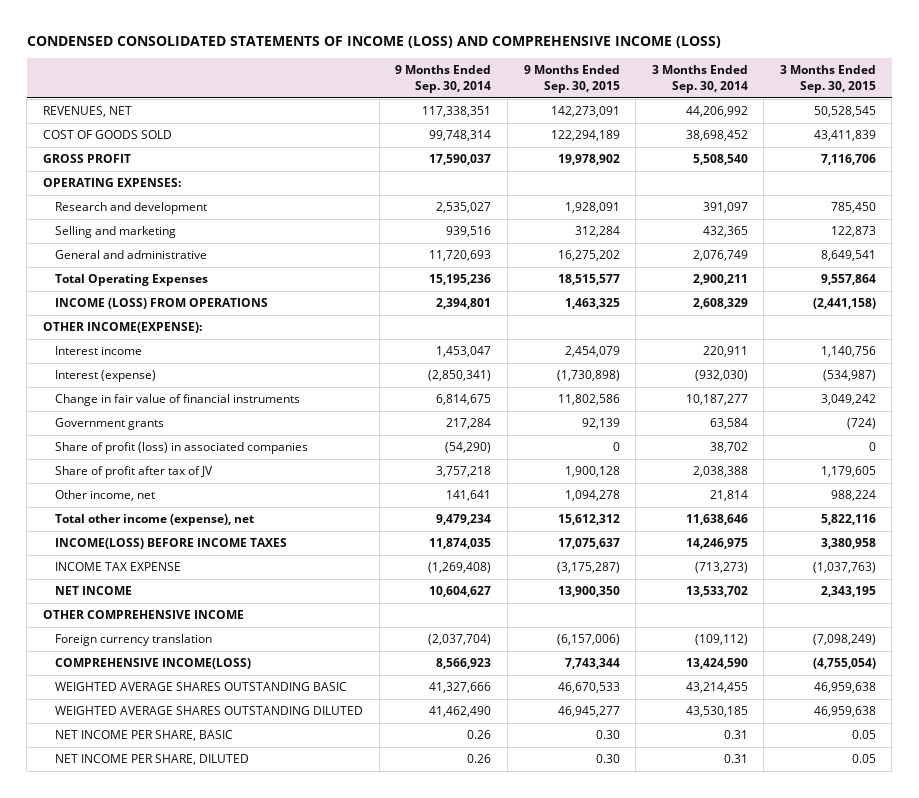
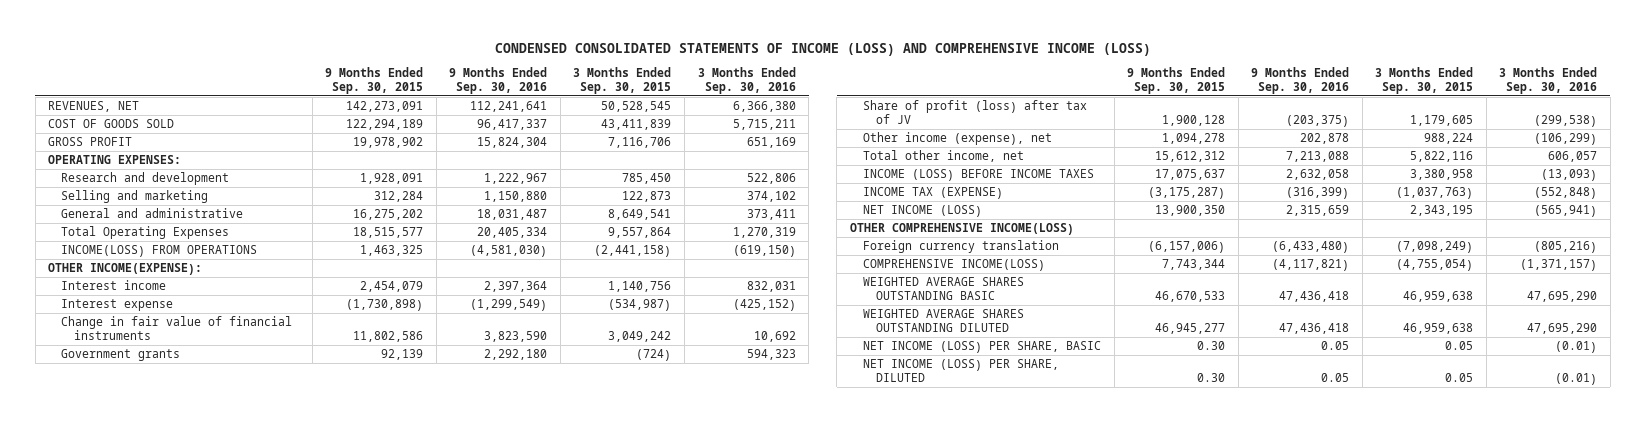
[395,65,492,94] 9 Months Ended Sep. 30, 2014 -> none
[651,65,748,94] 3 Months Ended Sep. 30, 2014 -> none
none -> [449,66,548,95] 9 Months Ended Sep. 30, 2016
none -> [697,66,796,95] 3 Months Ended Sep. 30, 2016
[55,298,269,310] INCOME (LOSS) FROM OPERATIONS -> [61,244,258,257] INCOME(LOSS) FROM OPERATIONS
[55,370,157,383] Interest (expense) -> [61,298,174,311] Interest expense
[55,442,309,455] Share of profit (loss) in associated companies -> none
[55,466,214,479] Share of profit after tax of JV -> [862,99,1087,125] Share of profit (loss) after tax of JV
[55,490,156,502] Other income, net -> [862,131,1052,145] Other income (expense), net
[55,514,255,527] Total other income (expense), net -> [862,149,1024,162] Total other income, net
[55,538,288,550] INCOME(LOSS) BEFORE INCOME TAXES -> [862,168,1094,181] INCOME (LOSS) BEFORE INCOME TAXES
[55,562,182,572] INCOME TAX EXPENSE -> [862,186,1003,199] INCOME TAX (EXPENSE)
[55,586,133,596] NET INCOME -> [862,204,982,217] NET INCOME (LOSS)
[43,610,245,620] OTHER COMPREHENSIVE INCOME -> [849,222,1074,235] OTHER COMPREHENSIVE INCOME(LOSS)
[55,730,234,742] NET INCOME PER SHARE, BASIC -> [862,340,1101,353] NET INCOME (LOSS) PER SHARE, BASIC
[55,754,250,766] NET INCOME PER SHARE, DILUTED -> [862,358,1059,383] NET INCOME (LOSS) PER SHARE, DILUTED

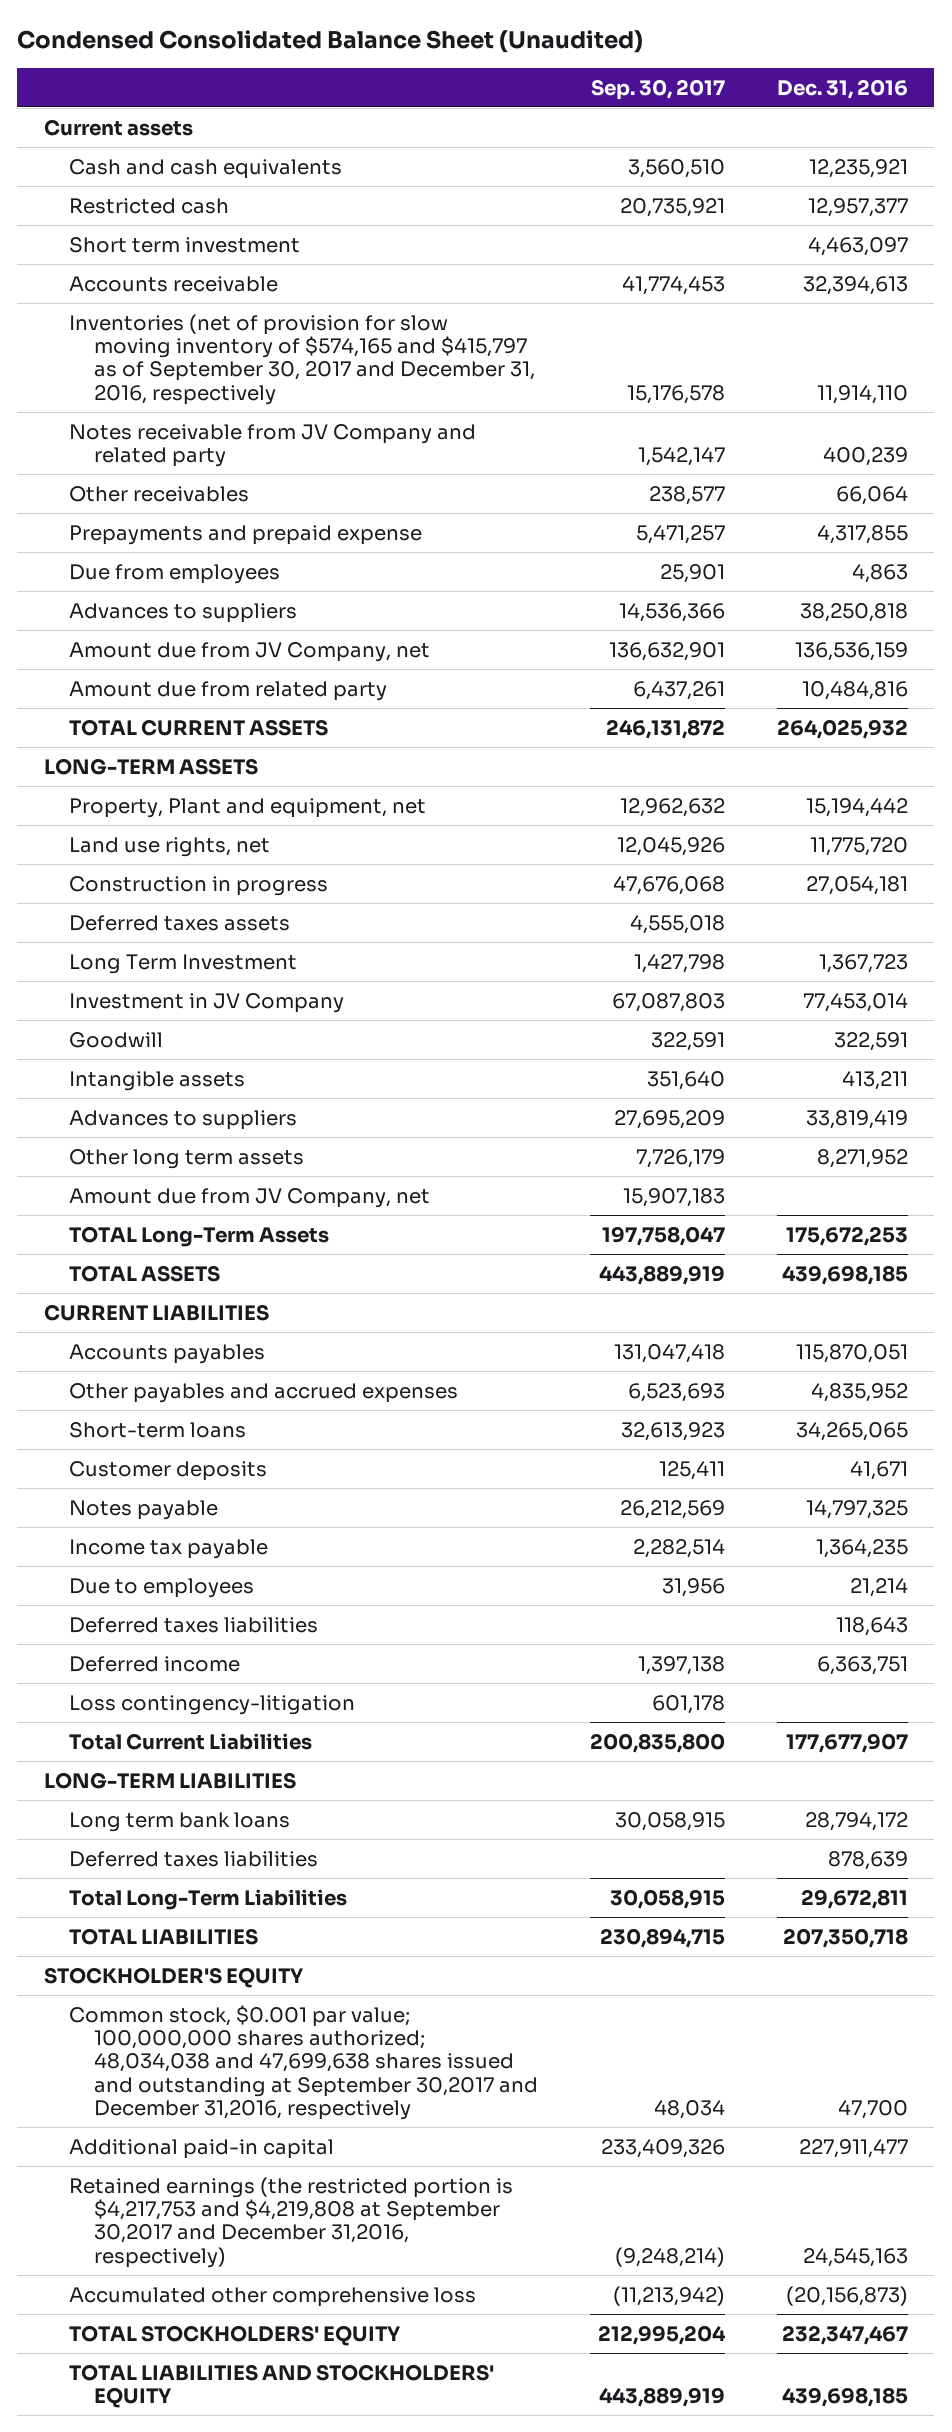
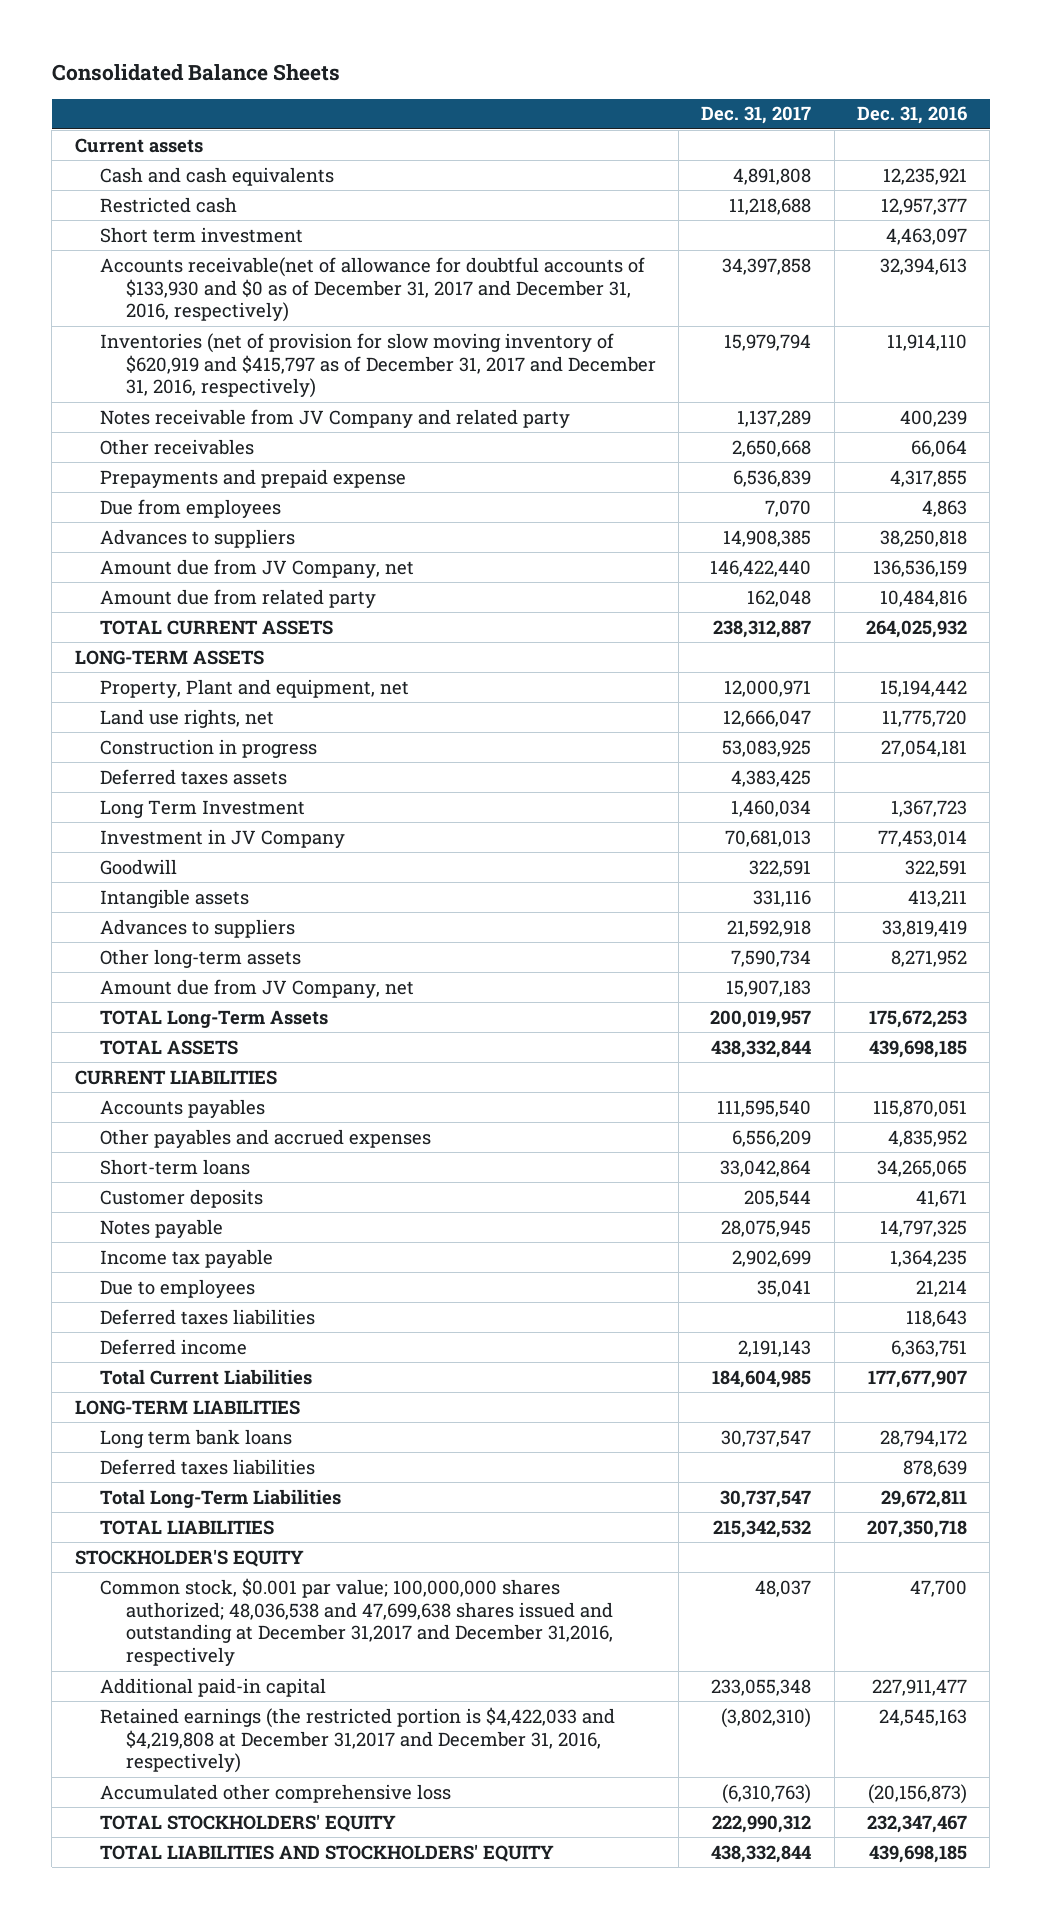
[17,30,644,54] Condensed Consolidated Balance Sheet (Unaudited) -> [51,64,340,82] Consolidated Balance Sheets
[591,78,726,100] Sep. 30, 2017 -> none
none -> [701,106,812,125] Dec. 31, 2017
[68,275,278,292] Accounts receivable -> [100,256,646,323] Accounts receivable(net of allowance for doubtful accounts of $133,930 and $0 as of December 31, 2017 and December 31, 2016, respectively)
[68,313,535,405] Inventories (net of provision for slow moving inventory of $574,165 and $415,797 as of September 30, 2017 and December 31, 2016, respectively -> [100,332,657,399] Inventories (net of provision for slow moving inventory of $620,919 and $415,797 as of December 31, 2017 and December 31, 2016, respectively)
[68,1148,304,1169] Other long term assets -> [100,948,302,968] Other long-term assets
[68,1694,355,1715] Loss contingency-litigation -> none
[68,2004,538,2121] Common stock, $0.001 par value; 100,000,000 shares authorized; 48,034,038 and 47,699,638 shares issued and outstanding at September 30,2017 and December 31,2016, respectively -> [100,1577,614,1666] Common stock, $0.001 par value; 100,000,000 shares authorized; 48,036,538 and 47,699,638 shares issued and outstanding at December 31,2017 and December 31,2016, respectively
[68,2176,513,2268] Retained earnings (the restricted portion is $4,217,753 and $4,219,808 at September 30,2017 and December 31,2016, respectively) -> [100,1706,616,1774] Retained earnings (the restricted portion is $4,422,033 and $4,219,808 at December 31,2017 and December 31, 2016, respectively)

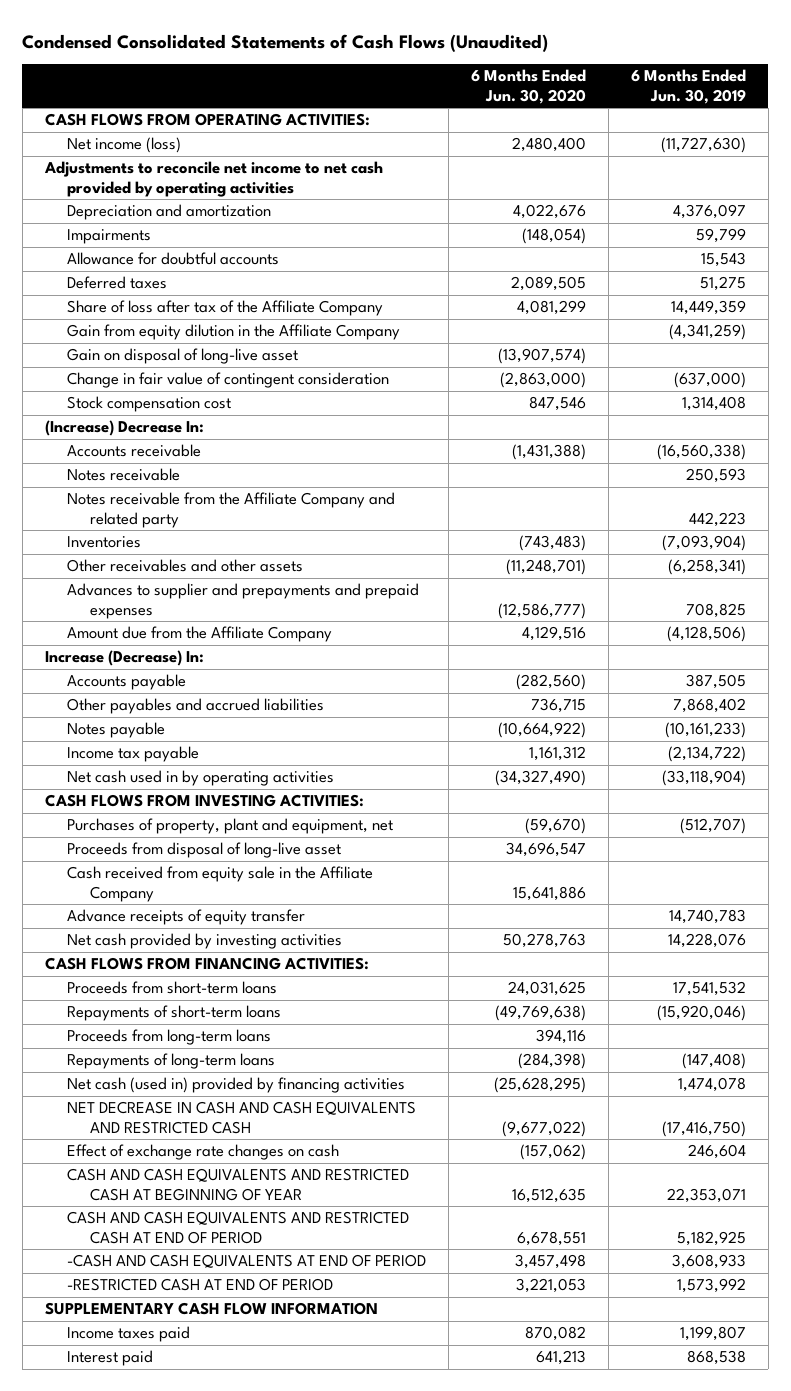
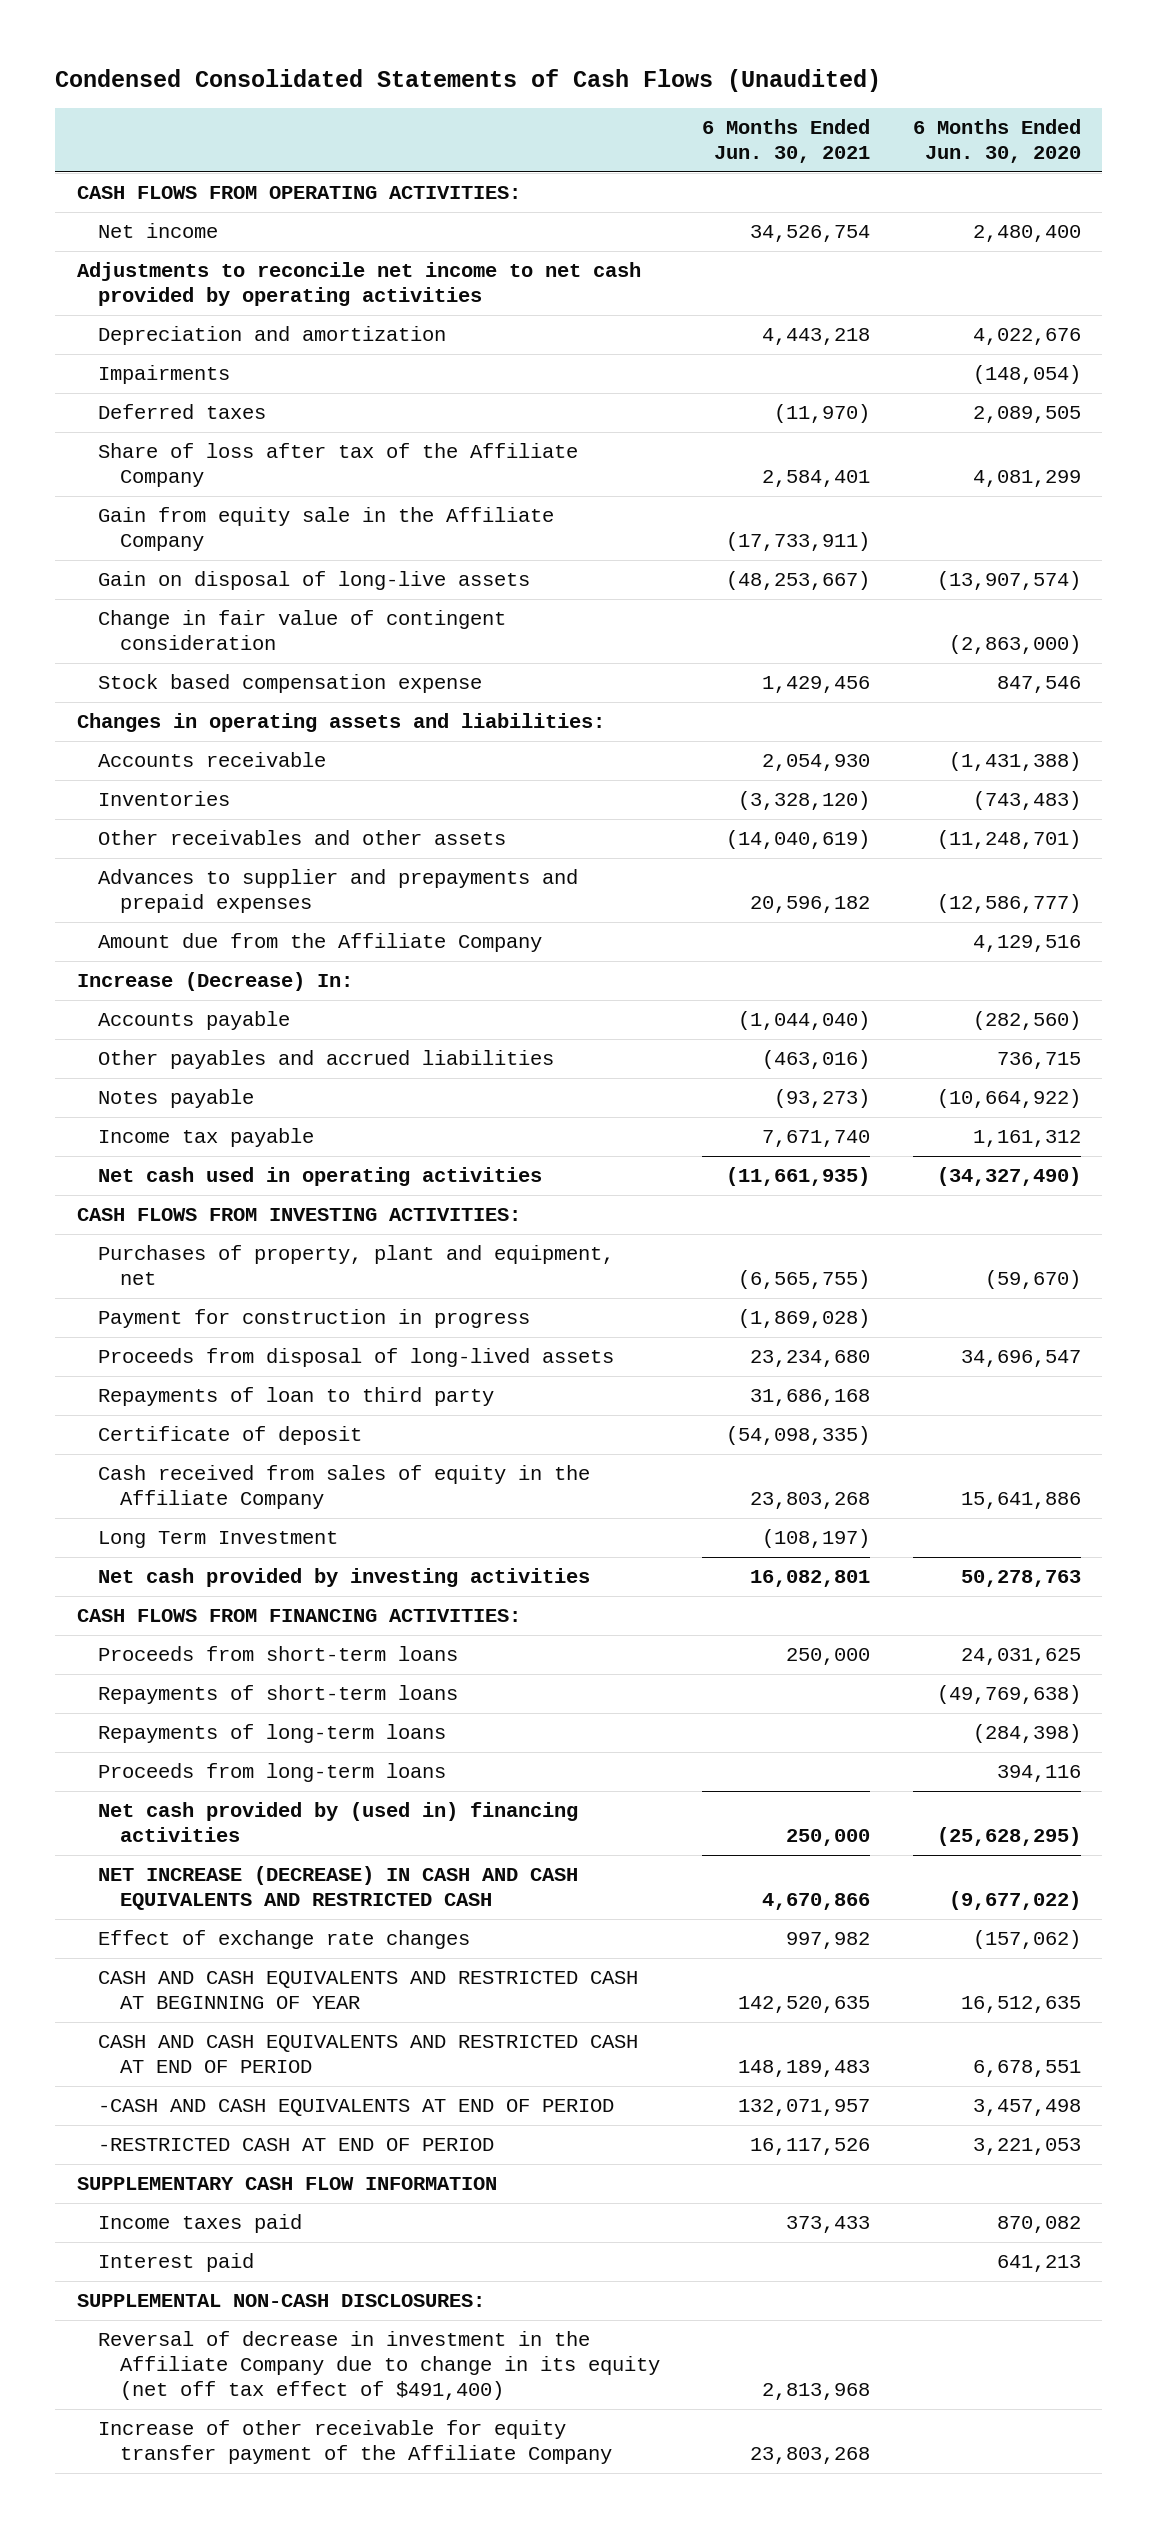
[630,69,746,104] 6 Months Ended Jun. 30, 2019 -> none
none -> [702,119,871,163] 6 Months Ended Jun. 30, 2021
[67,137,182,154] Net income (loss) -> [98,223,219,239] Net income
[67,252,280,266] Allowance for doubtful accounts -> none
[67,324,401,341] Gain from equity dilution in the Affiliate Company -> [98,507,555,552] Gain from equity sale in the Affiliate Company
[67,348,299,365] Gain on disposal of long-live asset -> [98,571,531,591] Gain on disposal of long-live assets
[44,420,204,437] (Increase) Decrease In: -> none
[67,396,232,413] Stock compensation cost -> [98,674,483,694] Stock based compensation expense
none -> [76,713,605,733] Changes in operating assets and liabilities:
[67,468,181,482] Notes receivable -> none
[67,492,396,528] Notes receivable from the Affiliate Company and related party -> none
[67,770,335,787] Net cash used in by operating activities -> [98,1167,543,1187] Net cash used in operating activities
[67,909,306,926] Advance receipts of equity transfer -> none
none -> [98,1309,531,1329] Payment for construction in progress
[67,842,342,859] Proceeds from disposal of long-live asset -> [98,1348,615,1368] Proceeds from disposal of long-lived assets
none -> [98,1387,495,1407] Repayments of loan to third party
none -> [98,1426,363,1446] Certificate of deposit
[67,866,374,902] Cash received from equity sale in the Affiliate Company -> [98,1465,591,1510] Cash received from sales of equity in the Affiliate Company
none -> [98,1531,339,1549] Long Term Investment
[67,1029,272,1046] Proceeds from long-term loans -> [98,1763,447,1783] Proceeds from long-term loans
[67,1077,406,1094] Net cash (used in) provided by financing activities -> [98,1802,579,1843] Net cash provided by (used in) financing activities
[67,1101,417,1134] NET DECREASE IN CASH AND CASH EQUIVALENTS AND RESTRICTED CASH -> [98,1866,579,1911] NET INCREASE (DECREASE) IN CASH AND CASH EQUIVALENTS AND RESTRICTED CASH
[67,1144,340,1161] Effect of exchange rate changes on cash -> [98,1930,471,1950] Effect of exchange rate changes
none -> [76,2294,485,2308] SUPPLEMENTAL NON-CASH DISCLOSURES:
none -> [98,2331,660,2400] Reversal of decrease in investment in the Affiliate Company due to change in its equity (net off tax effect of $491,400)
none -> [98,2420,612,2465] Increase of other receivable for equity transfer payment of the Affiliate Company

